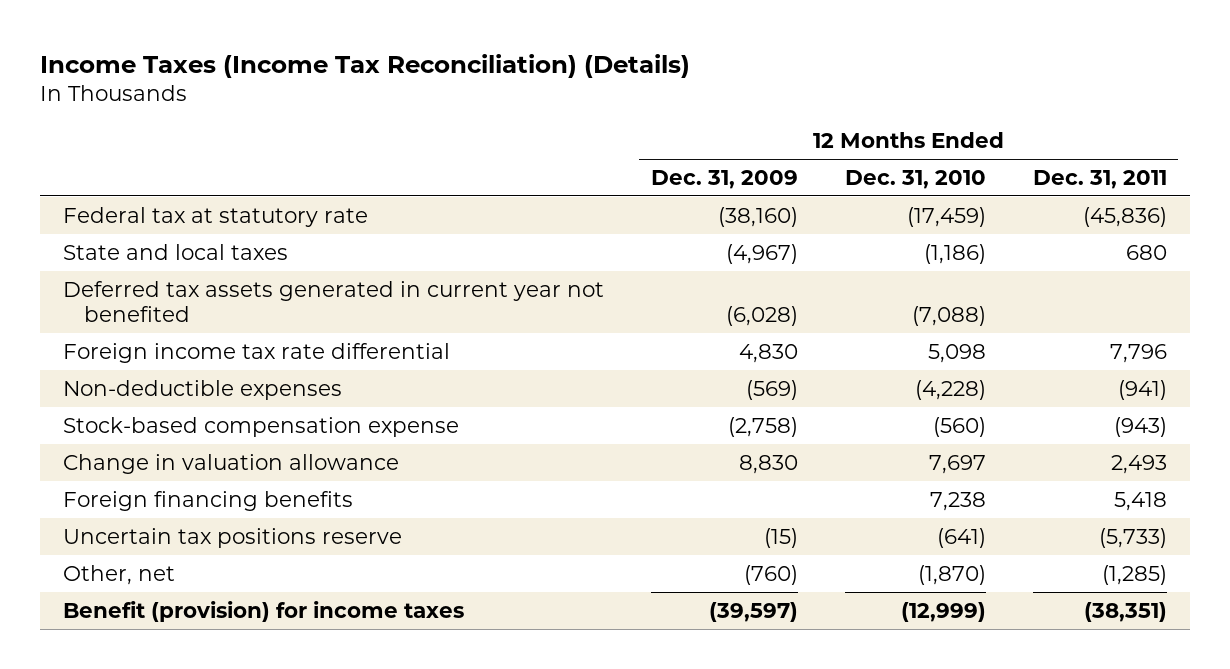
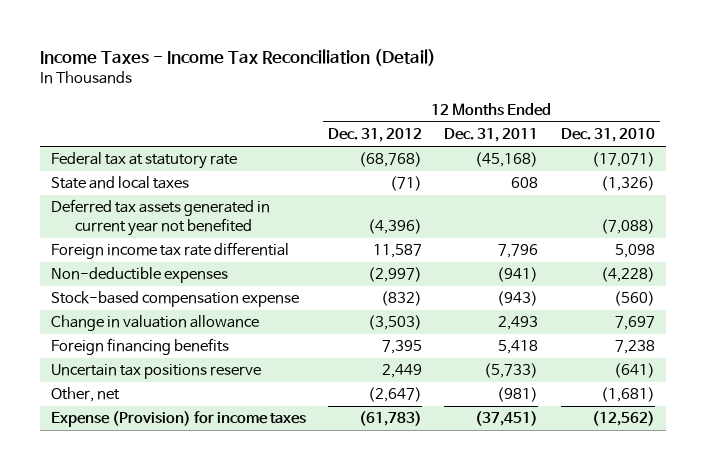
[39,53,690,78] Income Taxes (Income Tax Reconciliation) (Details) -> [40,48,437,66] Income Taxes - Income Tax Reconciliation (Detail)
[650,170,798,190] Dec. 31, 2009 -> none
none -> [328,128,423,143] Dec. 31, 2012
[906,206,986,227] (17,459) -> [591,152,655,168] (17,071)
[1082,206,1167,227] (45,836) -> [475,152,539,168] (45,168)
[923,243,986,264] (1,186) -> [600,176,655,192] (1,326)
[1125,244,1167,260] 680 -> [511,177,539,189] 608
[917,564,986,585] (1,870) -> [600,387,655,403] (1,681)
[1101,564,1167,585] (1,285) -> [497,387,539,403] (981)
[63,600,465,622] Benefit (provision) for income taxes -> [51,411,307,428] Expense (Provision) for income taxes
[900,601,986,622] (12,999) -> [591,411,655,427] (12,562)
[1083,601,1167,622] (38,351) -> [475,411,539,427] (37,451)

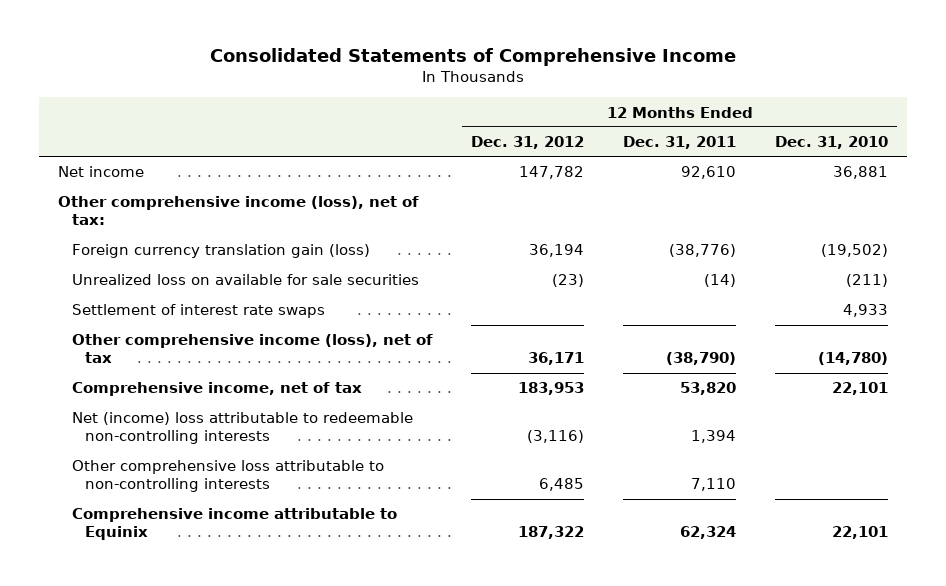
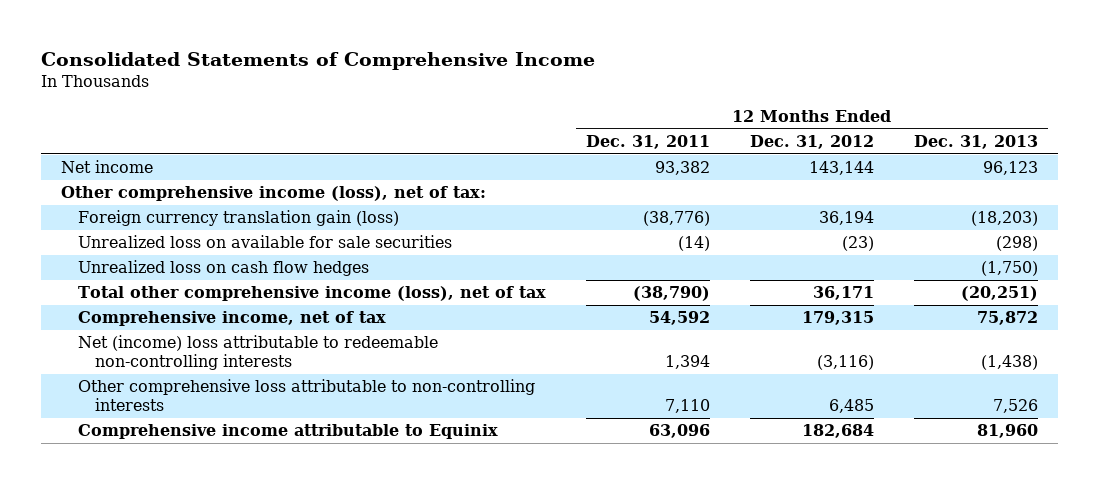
[774,136,888,150] Dec. 31, 2010 -> none
none -> [914,134,1039,149] Dec. 31, 2013
[519,166,585,180] 147,782 -> [809,161,875,176] 143,144
[681,166,737,180] 92,610 -> [655,161,711,176] 93,382
[71,304,325,319] Settlement of interest rate swaps -> none
none -> [78,260,370,277] Unrealized loss on cash flow hedges
[71,334,433,364] Other comprehensive income (loss), net of tax -> [78,286,547,302] Total other comprehensive income (loss), net of tax
[518,382,585,396] 183,953 -> [802,311,875,326] 179,315
[680,382,737,396] 53,820 -> [649,311,711,326] 54,592
[518,526,585,540] 187,322 -> [802,424,875,439] 182,684
[680,526,737,540] 62,324 -> [649,424,711,439] 63,096

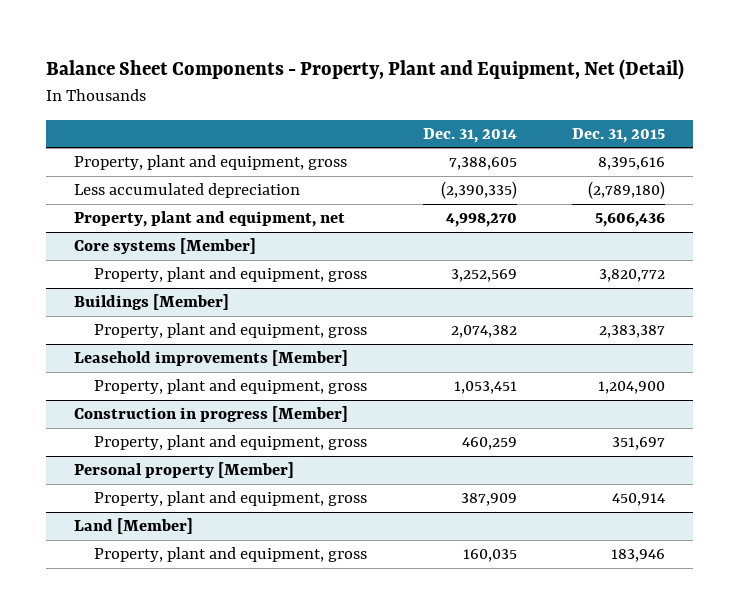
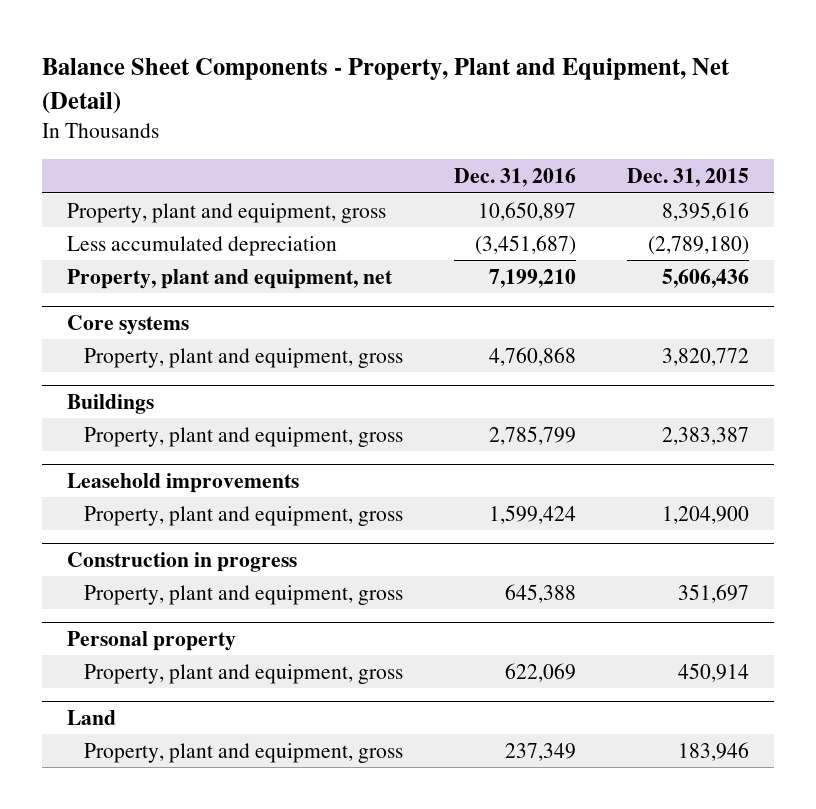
[422,127,517,143] Dec. 31, 2014 -> none
none -> [453,168,576,188] Dec. 31, 2016
[73,238,256,255] Core systems [Member] -> [67,314,190,335] Core systems
[73,294,229,311] Buildings [Member] -> [67,393,155,414] Buildings
[73,350,348,367] Leasehold improvements [Member] -> [67,472,300,493] Leasehold improvements
[73,406,348,423] Construction in progress [Member] -> [67,551,298,572] Construction in progress
[73,462,294,479] Personal property [Member] -> [67,630,237,651] Personal property
[73,518,193,535] Land [Member] -> [67,709,117,725] Land

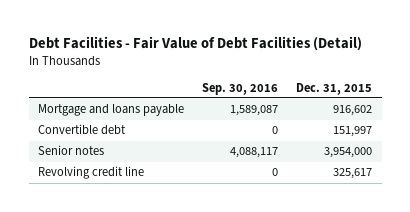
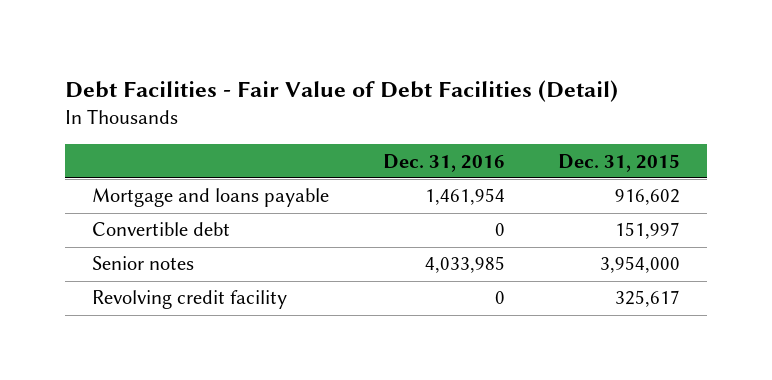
[202,82,279,95] Sep. 30, 2016 -> none
none -> [382,153,505,172] Dec. 31, 2016
[37,166,144,180] Revolving credit line -> [92,290,288,310] Revolving credit facility

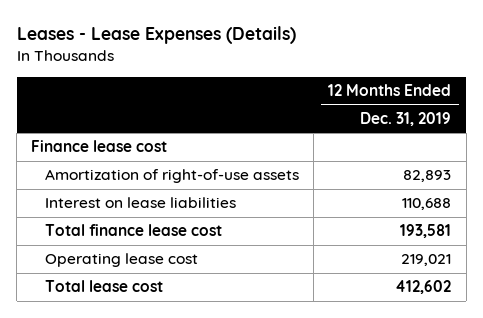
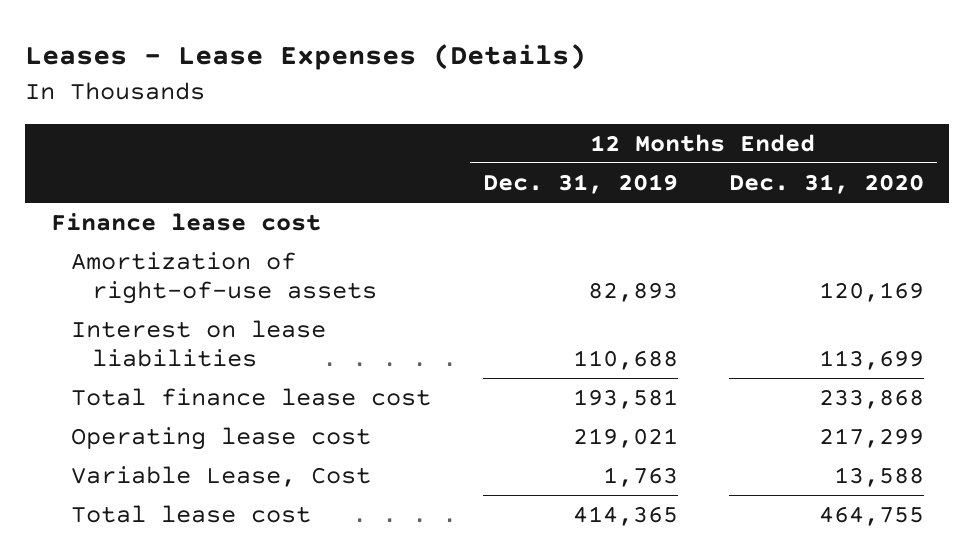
none -> [728,174,924,195] Dec. 31, 2020
none -> [71,466,372,488] Variable Lease, Cost
[395,280,452,295] 412,602 -> [572,506,678,527] 414,365

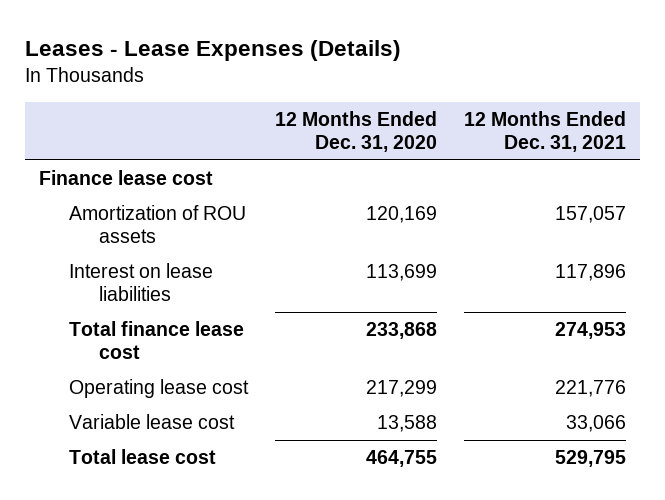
[482,174,678,195] Dec. 31, 2019 -> none
none -> [464,111,627,153] 12 Months Ended Dec. 31, 2021
[71,252,378,305] Amortization of right-of-use assets -> [68,205,246,244] Amortization of ROU assets
[71,466,372,488] Variable Lease, Cost -> [68,414,235,430] Variable lease cost

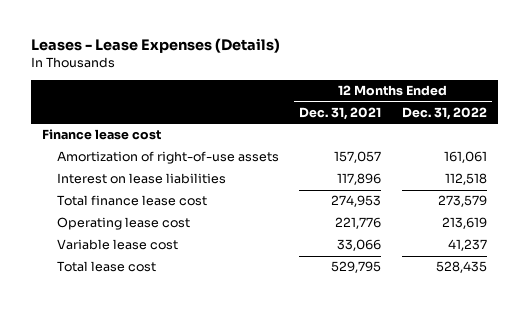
[275,111,438,153] 12 Months Ended Dec. 31, 2020 -> none
none -> [402,106,488,120] Dec. 31, 2022
[68,205,246,244] Amortization of ROU assets -> [56,151,279,165] Amortization of right-of-use assets

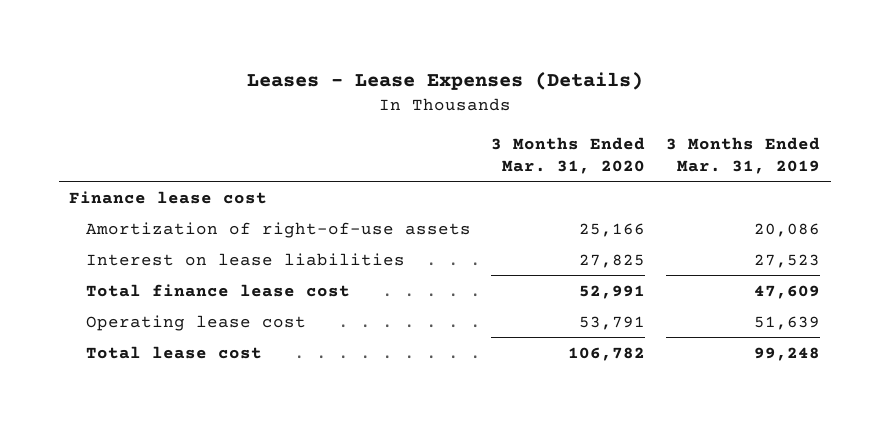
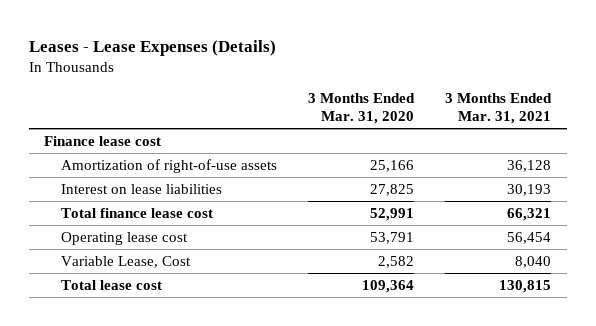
[666,136,821,174] 3 Months Ended Mar. 31, 2019 -> none
none -> [445,93,553,125] 3 Months Ended Mar. 31, 2021
none -> [60,255,191,268] Variable Lease, Cost
[568,346,646,361] 106,782 -> [362,279,415,293] 109,364

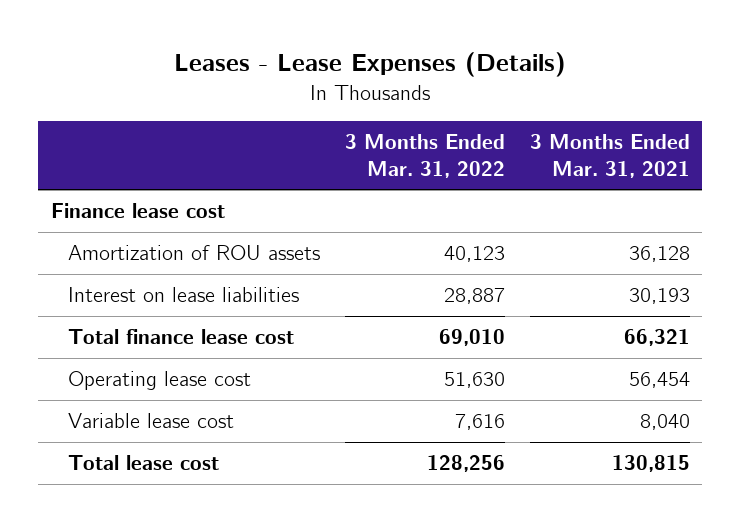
[308,93,416,125] 3 Months Ended Mar. 31, 2020 -> none
none -> [344,134,505,178] 3 Months Ended Mar. 31, 2022
[60,158,277,173] Amortization of right-of-use assets -> [67,245,320,261] Amortization of ROU assets
[60,255,191,268] Variable Lease, Cost -> [67,413,234,429] Variable lease cost

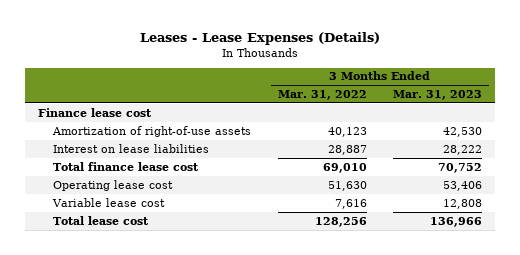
[529,134,690,178] 3 Months Ended Mar. 31, 2021 -> none
none -> [393,89,483,100] Mar. 31, 2023
[67,245,320,261] Amortization of ROU assets -> [52,125,252,137] Amortization of right-of-use assets

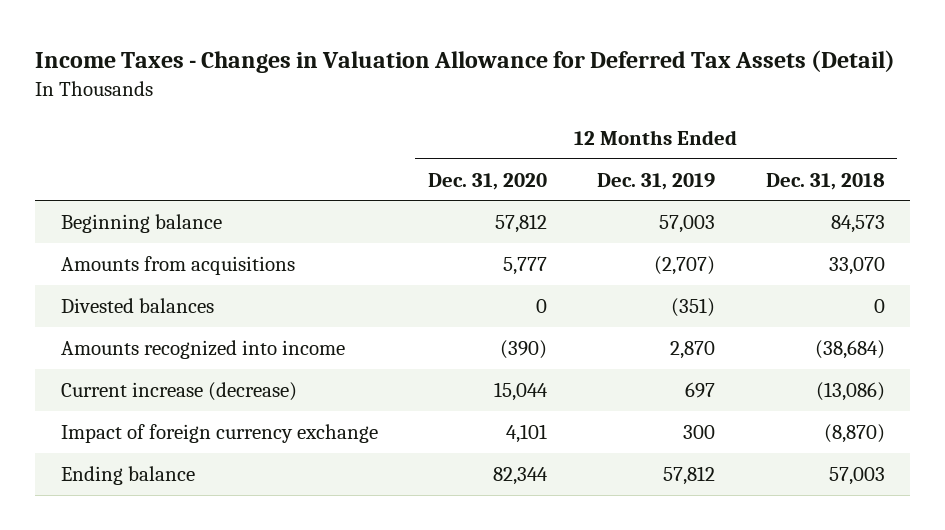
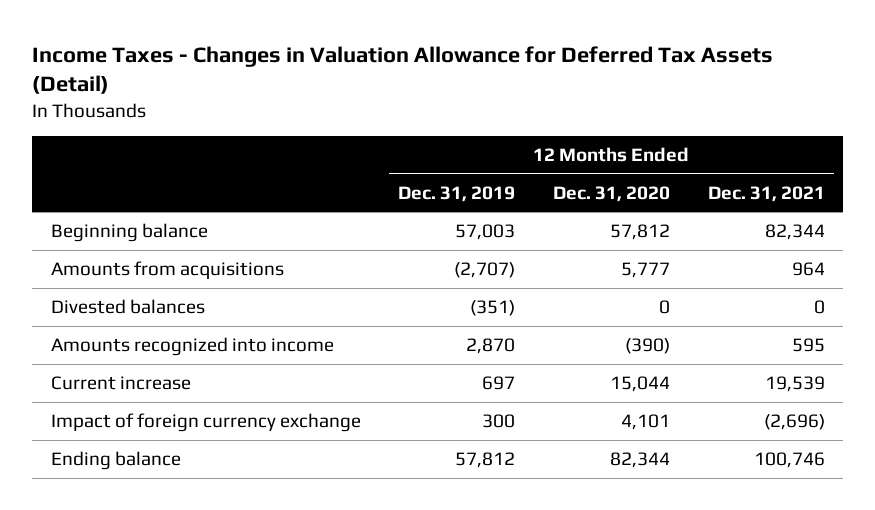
[765,172,885,190] Dec. 31, 2018 -> none
none -> [707,185,825,202] Dec. 31, 2021
[60,381,297,401] Current increase (decrease) -> [50,376,191,391] Current increase

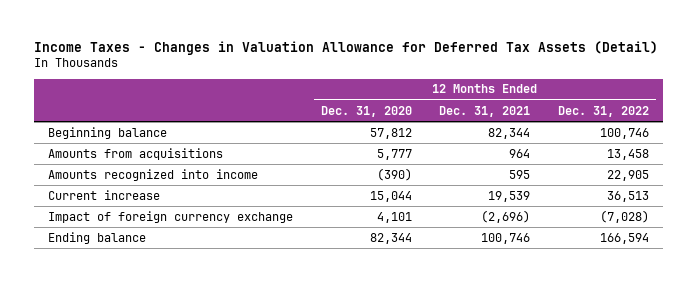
[398,185,516,202] Dec. 31, 2019 -> none
none -> [558,105,650,117] Dec. 31, 2022
[50,299,205,315] Divested balances -> none

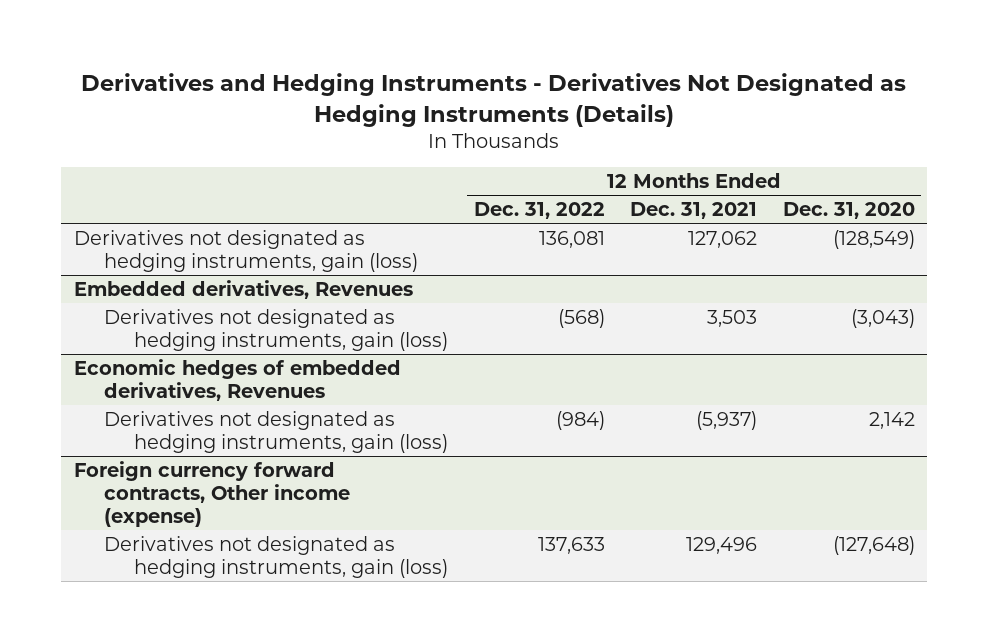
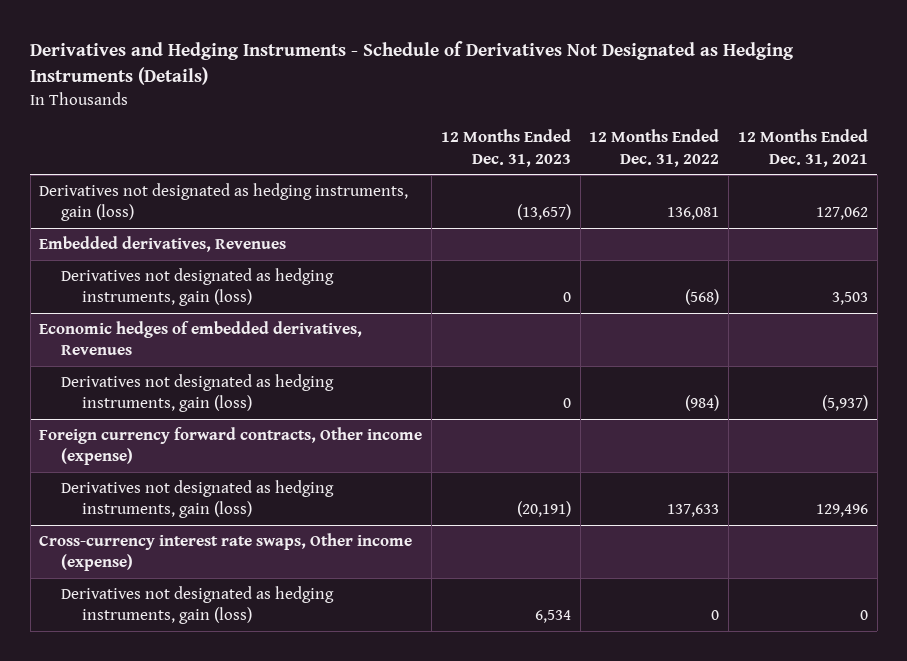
[81,73,907,127] Derivatives and Hedging Instruments - Derivatives Not Designated as Hedging Instruments (Details) -> [30,41,795,86] Derivatives and Hedging Instruments - Schedule of Derivatives Not Designated as Hedging Instruments (Details)
[782,201,915,219] Dec. 31, 2020 -> none
none -> [440,129,571,167] 12 Months Ended Dec. 31, 2023
none -> [39,533,413,572] Cross-currency interest rate swaps, Other income (expense)
none -> [60,586,334,625] Derivatives not designated as hedging instruments, gain (loss)

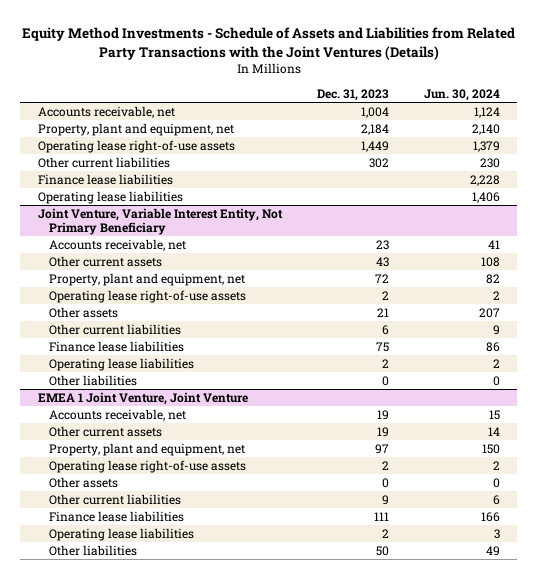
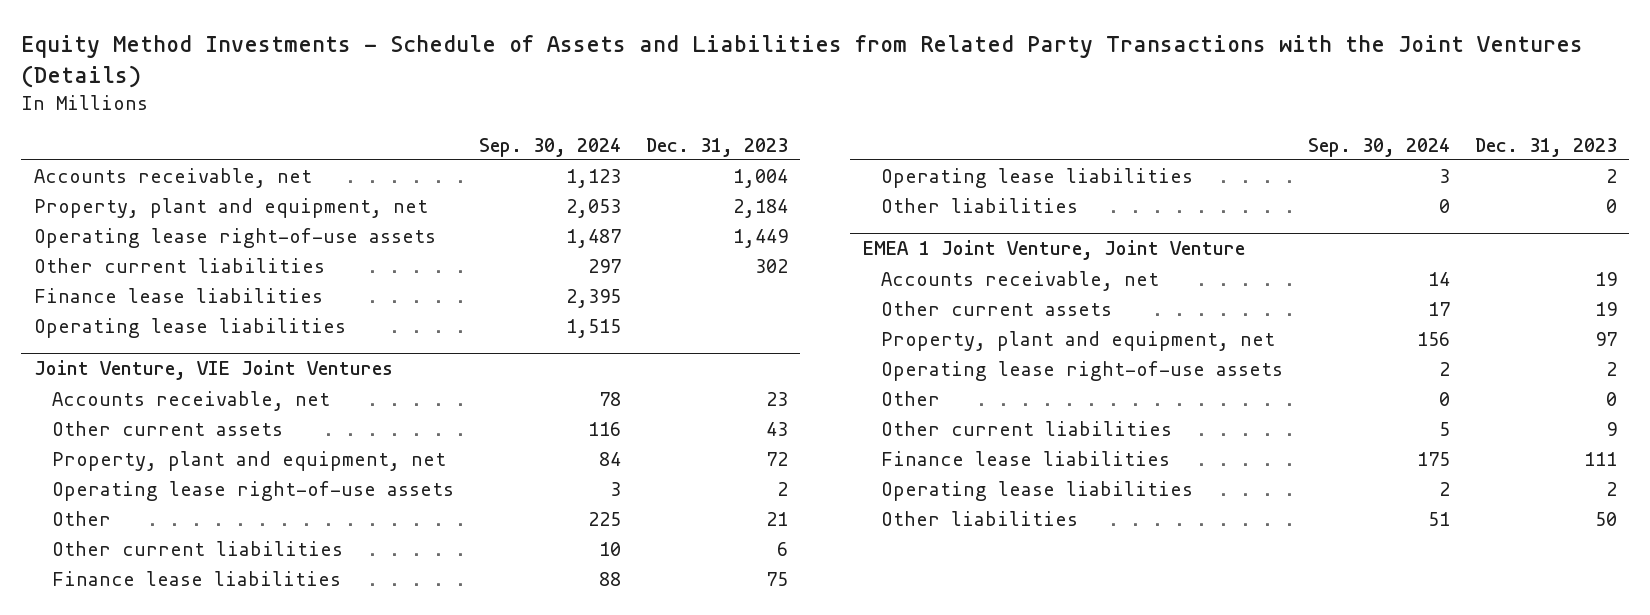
[423,88,500,101] Jun. 30, 2024 -> none
none -> [478,137,621,157] Sep. 30, 2024
[37,207,283,236] Joint Venture, Variable Interest Entity, Not Primary Beneficiary -> none
none -> [33,360,393,381] Joint Venture, VIE Joint Ventures
[48,306,118,318] Other assets -> [51,510,111,526] Other
[48,476,118,488] Other assets -> [880,390,940,406] Other

